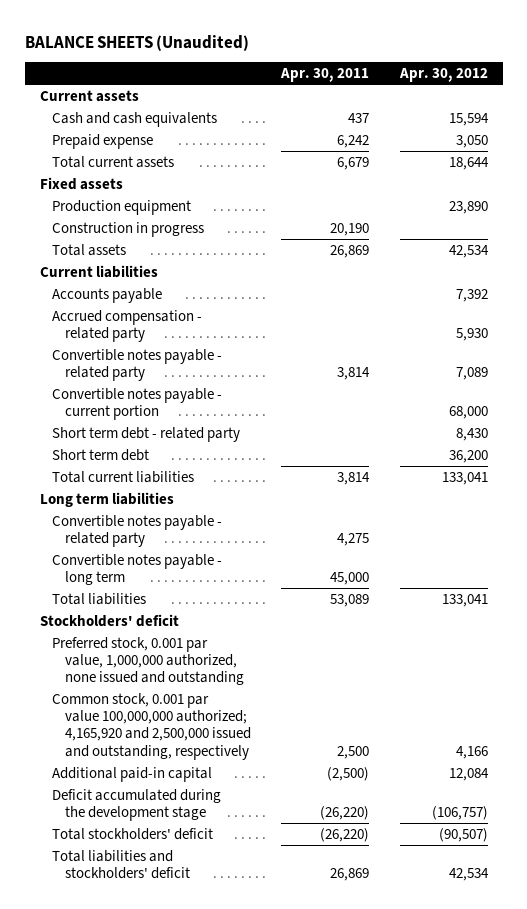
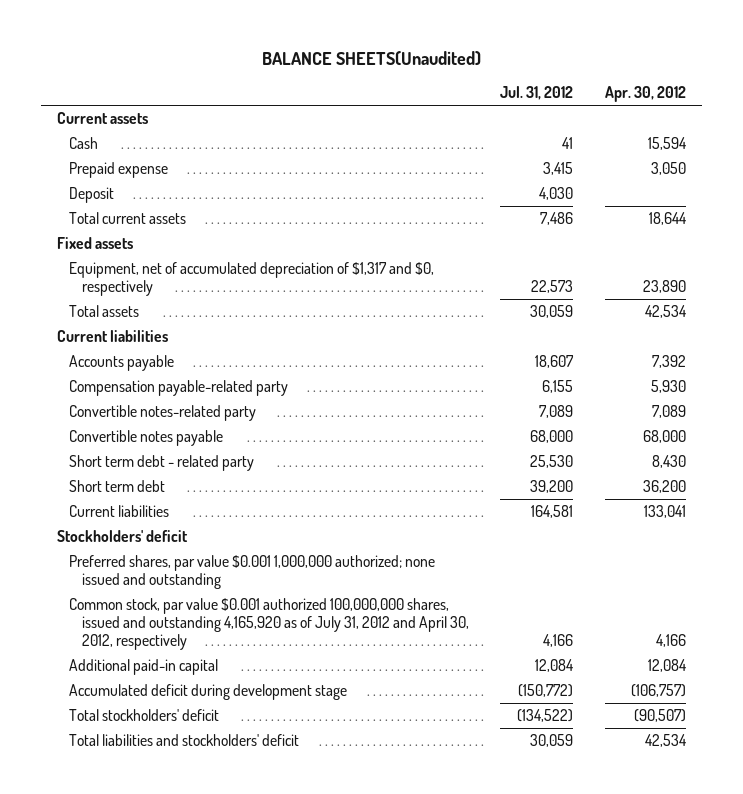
[24,34,249,51] BALANCE SHEETS (Unaudited) -> [261,50,481,66] BALANCE SHEETS(Unaudited)
[280,68,370,83] Apr. 30, 2011 -> none
none -> [500,86,574,101] Jul. 31, 2012
[52,111,218,127] Cash and cash equivalents -> [69,137,99,150] Cash
none -> [69,187,115,204] Deposit
[52,221,205,237] Construction in progress -> none
[52,199,192,215] Production equipment -> [69,262,435,297] Equipment, net of accumulated depreciation of $1,317 and $0, respectively
[52,309,203,343] Accrued compensation - related party -> [69,380,289,397] Compensation payable-related party
[52,348,223,382] Convertible notes payable - related party -> [69,405,257,422] Convertible notes-related party
[52,387,223,421] Convertible notes payable - current portion -> [69,430,224,447] Convertible notes payable
[39,491,174,507] Long term liabilities -> none
[52,514,223,548] Convertible notes payable - related party -> none
[52,553,223,586] Convertible notes payable - long term -> none
[52,592,147,605] Total liabilities -> none
[52,470,195,483] Total current liabilities -> [69,505,170,518] Current liabilities
[52,636,244,686] Preferred stock, 0.001 par value, 1,000,000 authorized, none issued and outstanding -> [69,555,436,590] Preferred shares, par value $0.001 1,000,000 authorized; none issued and outstanding
[52,692,251,760] Common stock, 0.001 par value 100,000,000 authorized; 4,165,920 and 2,500,000 issued and outstanding, respectively -> [69,598,469,651] Common stock, par value $0.001 authorized 100,000,000 shares, issued and outstanding 4,165,920 as of July 31, 2012 and April 30, 2012, respectively
[52,788,222,822] Deficit accumulated during the development stage -> [69,684,348,701] Accumulated deficit during development stage

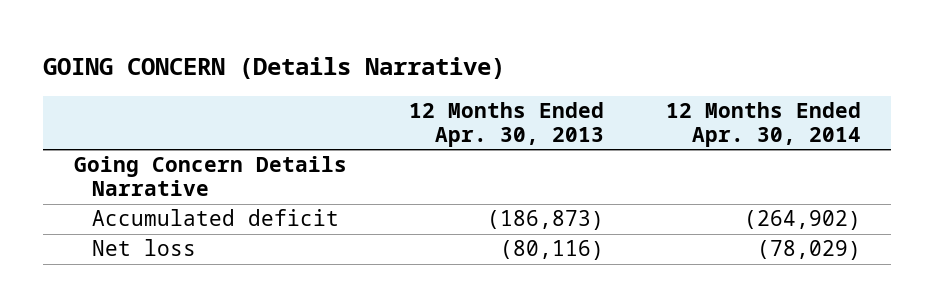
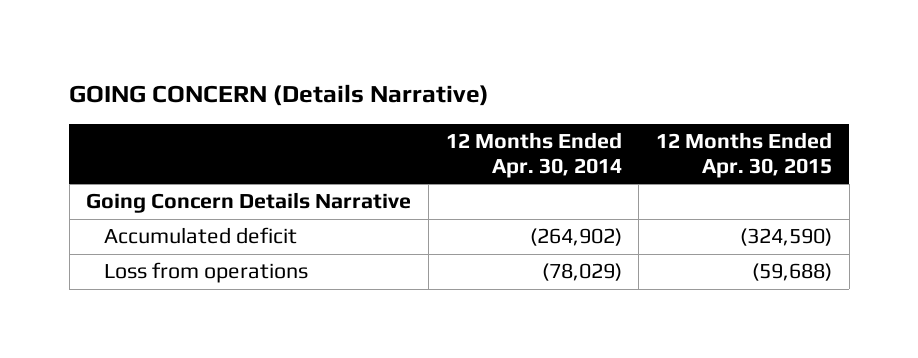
[408,102,604,147] 12 Months Ended Apr. 30, 2013 -> none
none -> [655,131,832,178] 12 Months Ended Apr. 30, 2015
[91,239,196,257] Net loss -> [103,262,308,284] Loss from operations

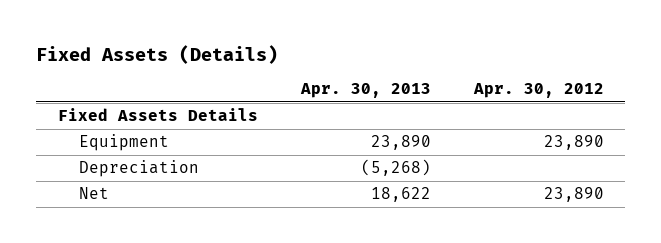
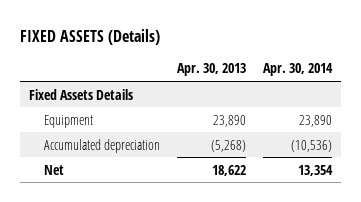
[36,44,279,64] Fixed Assets (Details) -> [20,28,161,45] FIXED ASSETS (Details)
[472,83,604,99] Apr. 30, 2012 -> none
none -> [263,63,334,77] Apr. 30, 2014
[79,160,200,178] Depreciation -> [44,138,161,153] Accumulated depreciation

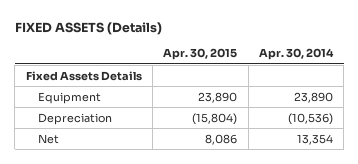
[177,63,247,77] Apr. 30, 2013 -> none
none -> [163,48,238,61] Apr. 30, 2015
[44,138,161,153] Accumulated depreciation -> [38,112,113,125] Depreciation

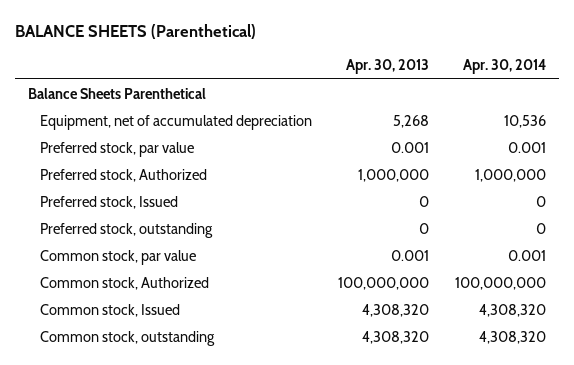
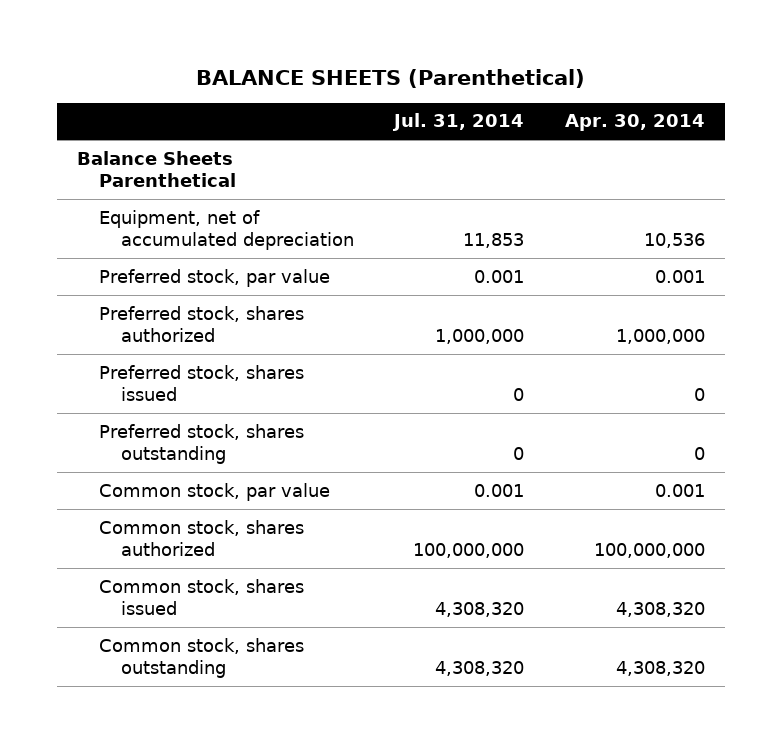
[346,59,430,75] Apr. 30, 2013 -> none
none -> [392,113,525,132] Jul. 31, 2014
[40,168,208,182] Preferred stock, Authorized -> [98,305,304,343] Preferred stock, shares authorized
[40,195,179,209] Preferred stock, Issued -> [98,364,304,402] Preferred stock, shares issued
[40,222,214,238] Preferred stock, outstanding -> [98,423,304,465] Preferred stock, shares outstanding
[40,276,210,290] Common stock, Authorized -> [98,519,304,557] Common stock, shares authorized
[40,303,181,317] Common stock, Issued -> [98,578,304,616] Common stock, shares issued
[40,330,216,346] Common stock, outstanding -> [98,637,304,679] Common stock, shares outstanding

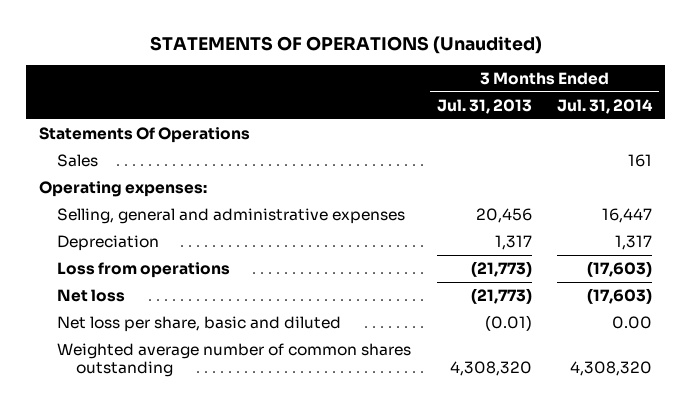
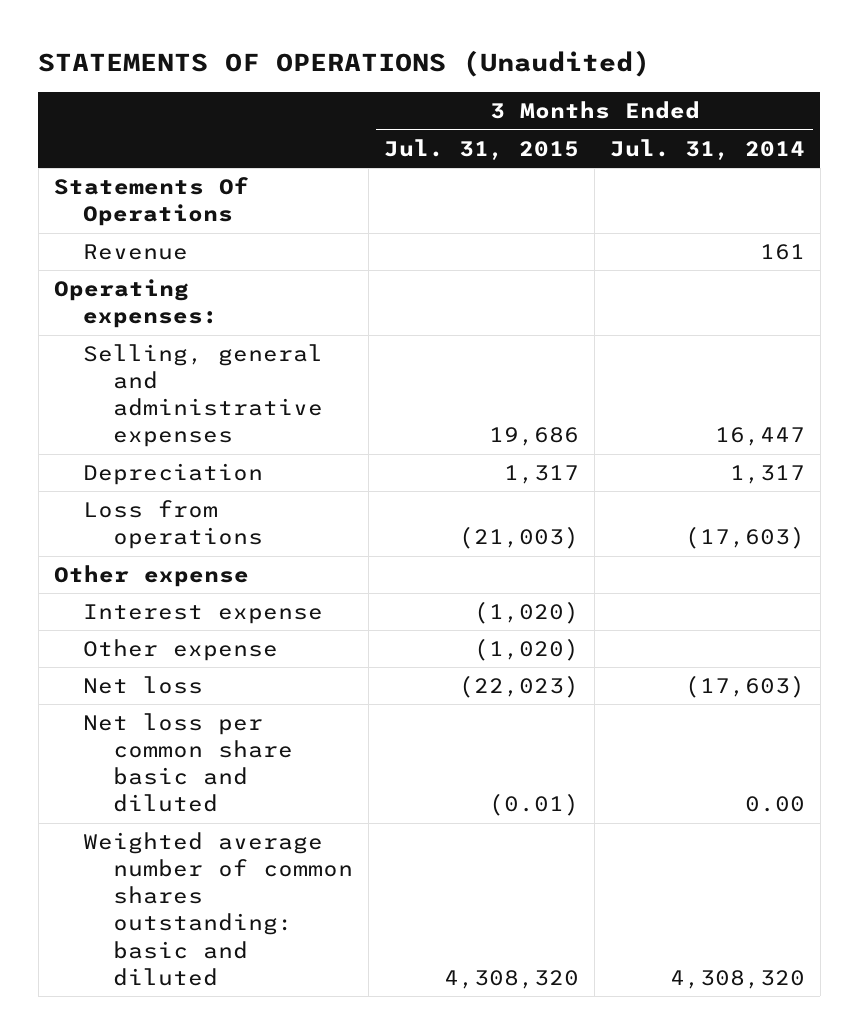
[436,98,532,114] Jul. 31, 2013 -> none
none -> [384,138,580,160] Jul. 31, 2015
[57,153,99,167] Sales -> [83,244,189,261] Revenue
none -> [53,565,249,588] Other expense
none -> [83,604,324,625] Interest expense
none -> [83,639,279,662] Other expense
[57,315,342,332] Net loss per share, basic and diluted -> [83,713,294,813] Net loss per common share basic and diluted
[57,342,412,377] Weighted average number of common shares outstanding -> [83,832,354,986] Weighted average number of common shares outstanding: basic and diluted

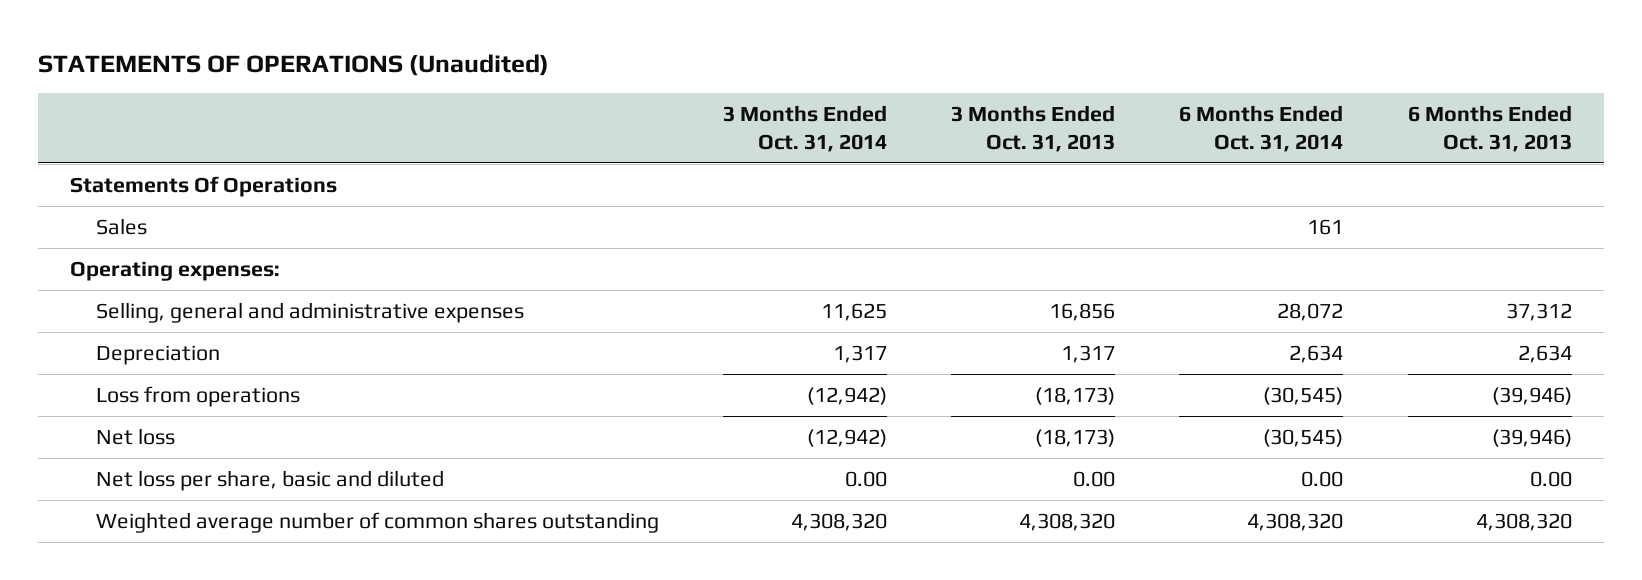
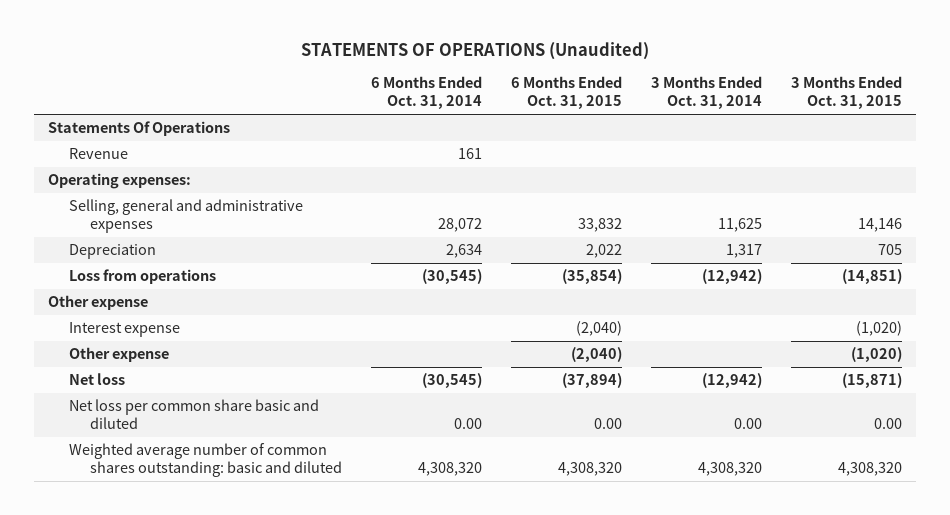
[951,105,1116,152] 3 Months Ended Oct. 31, 2013 -> none
[1407,105,1572,152] 6 Months Ended Oct. 31, 2013 -> none
none -> [511,76,623,110] 6 Months Ended Oct. 31, 2015
none -> [790,76,902,110] 3 Months Ended Oct. 31, 2015
[95,217,147,235] Sales -> [69,148,129,160] Revenue
none -> [48,295,149,311] Other expense
none -> [69,322,181,338] Interest expense
none -> [69,347,170,363] Other expense
[95,469,444,491] Net loss per share, basic and diluted -> [69,399,320,430] Net loss per common share basic and diluted
[95,511,659,533] Weighted average number of common shares outstanding -> [69,443,343,478] Weighted average number of common shares outstanding: basic and diluted

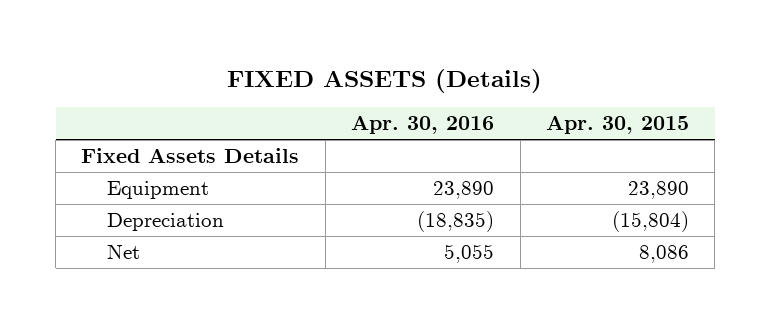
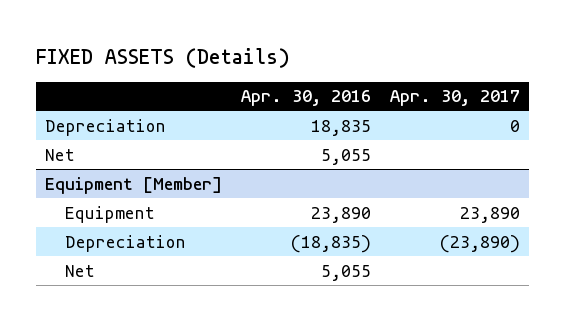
[545,115,689,135] Apr. 30, 2015 -> none
none -> [389,90,520,107] Apr. 30, 2017
[81,148,300,164] Fixed Assets Details -> none
none -> [45,118,167,136] Depreciation
none -> [45,148,76,161] Net
none -> [45,176,223,194] Equipment [Member]

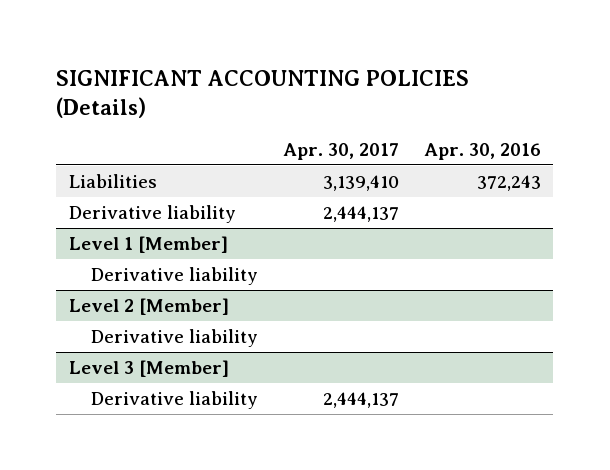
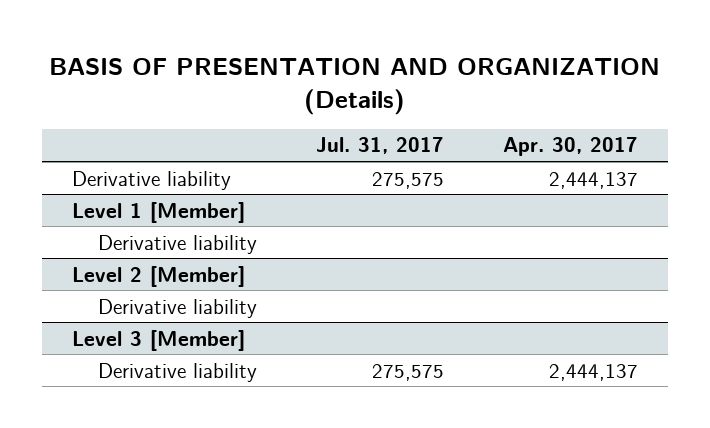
[56,69,470,119] SIGNIFICANT ACCOUNTING POLICIES (Details) -> [49,58,661,115] BASIS OF PRESENTATION AND ORGANIZATION (Details)
[423,142,541,160] Apr. 30, 2016 -> none
none -> [315,137,444,155] Jul. 31, 2017
[68,173,157,188] Liabilities -> none

